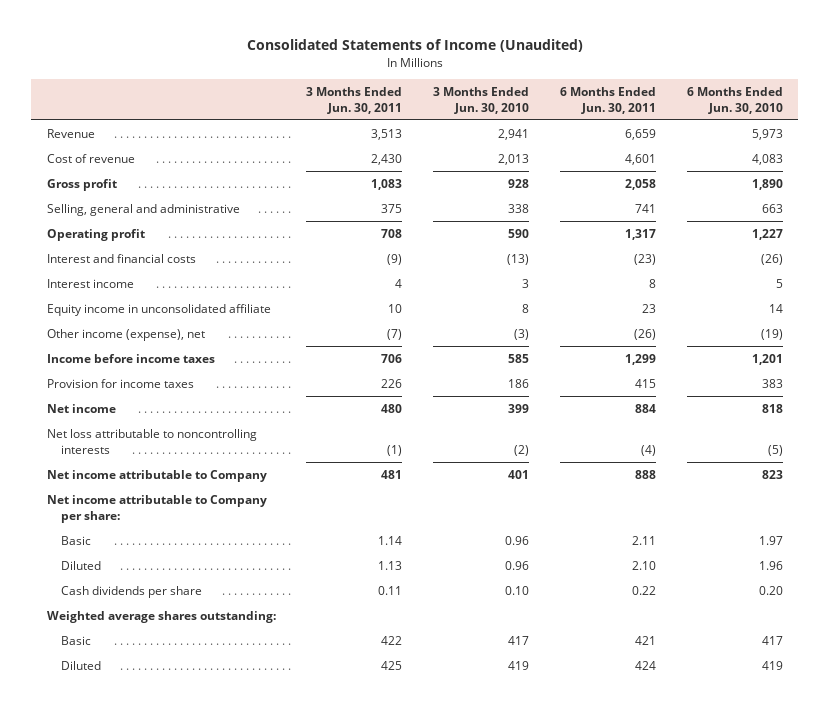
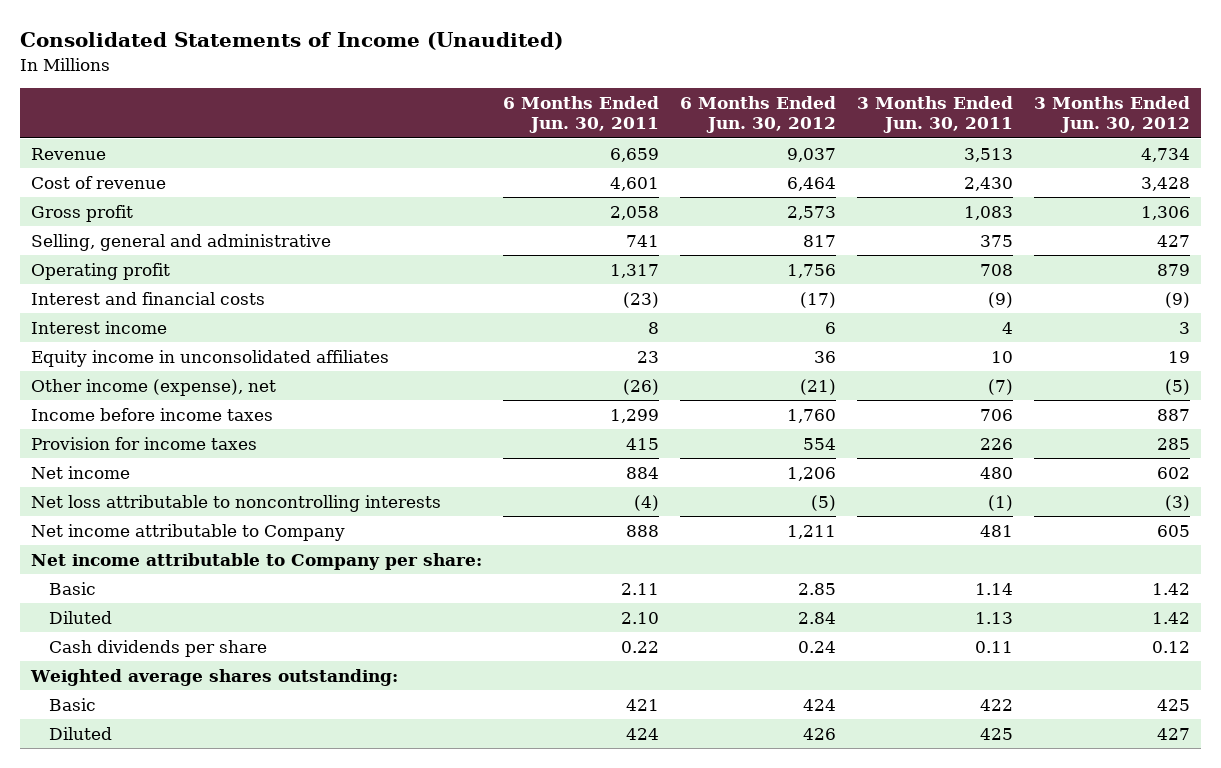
[433,86,530,114] 3 Months Ended Jun. 30, 2010 -> none
[686,86,783,114] 6 Months Ended Jun. 30, 2010 -> none
none -> [680,95,837,134] 6 Months Ended Jun. 30, 2012
none -> [1034,95,1191,134] 3 Months Ended Jun. 30, 2012
[46,304,271,317] Equity income in unconsolidated affiliate -> [31,349,390,367] Equity income in unconsolidated affiliates

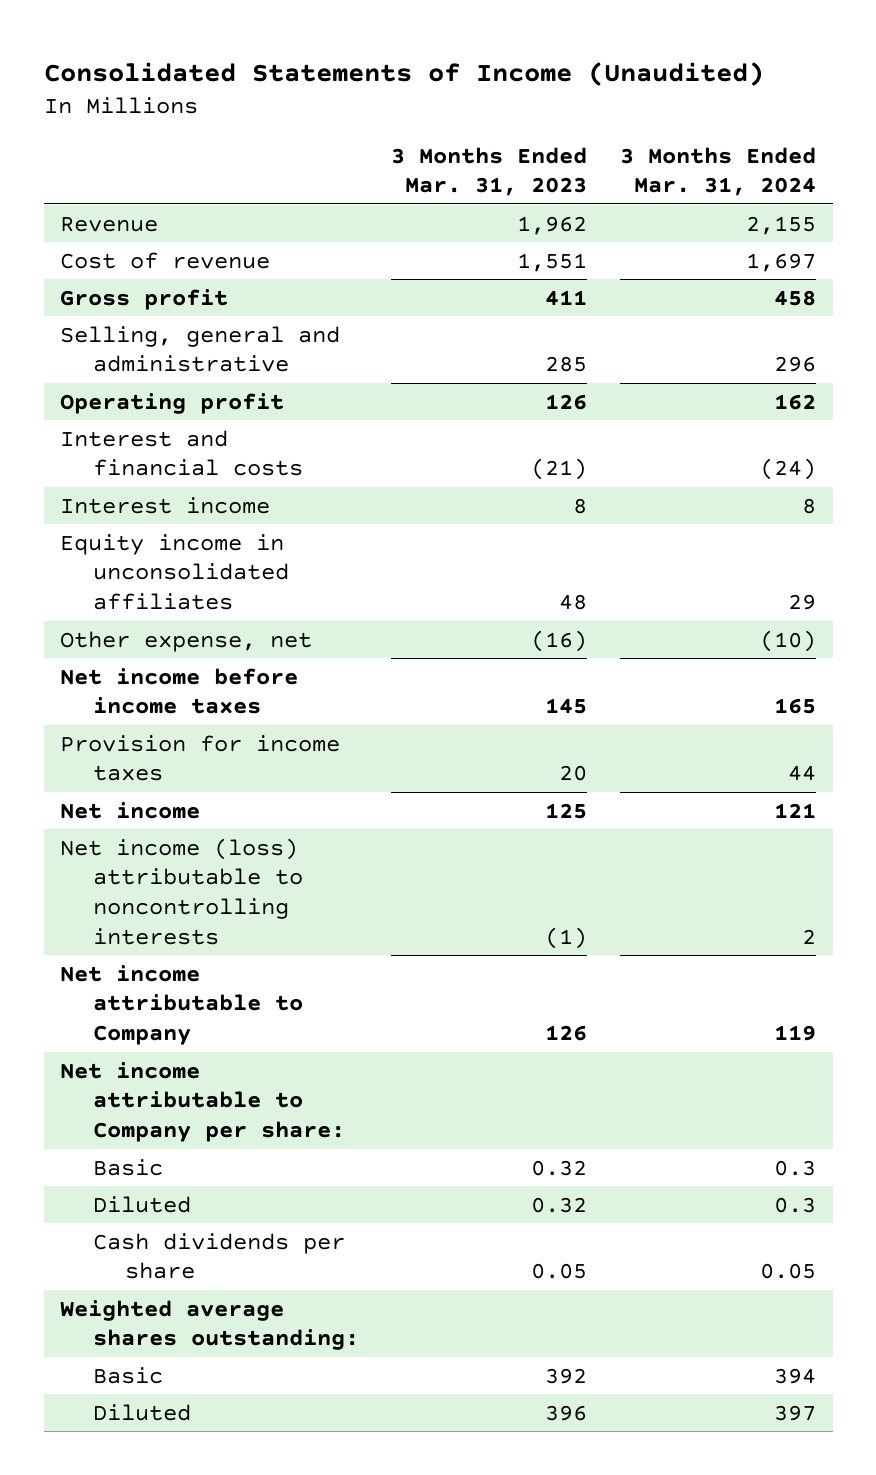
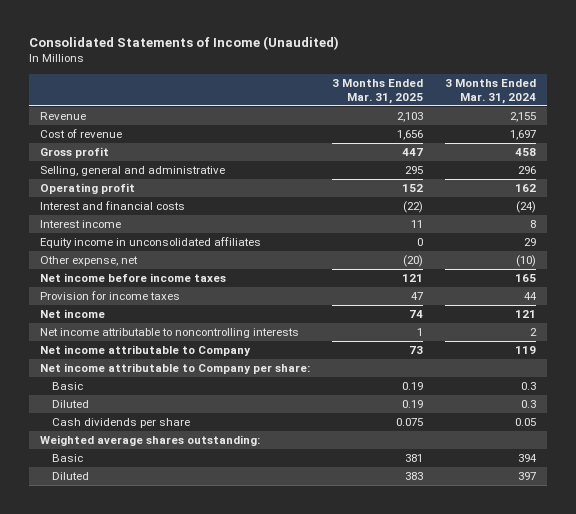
[391,146,588,197] 3 Months Ended Mar. 31, 2023 -> none
none -> [332,78,424,104] 3 Months Ended Mar. 31, 2025
[60,837,303,945] Net income (loss) attributable to noncontrolling interests -> [40,327,300,338] Net income attributable to noncontrolling interests

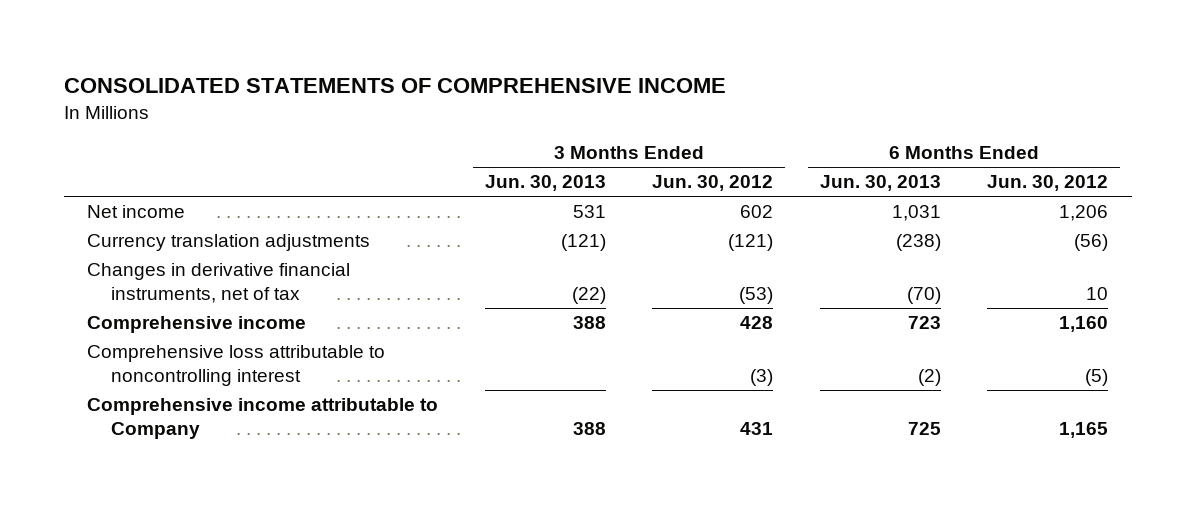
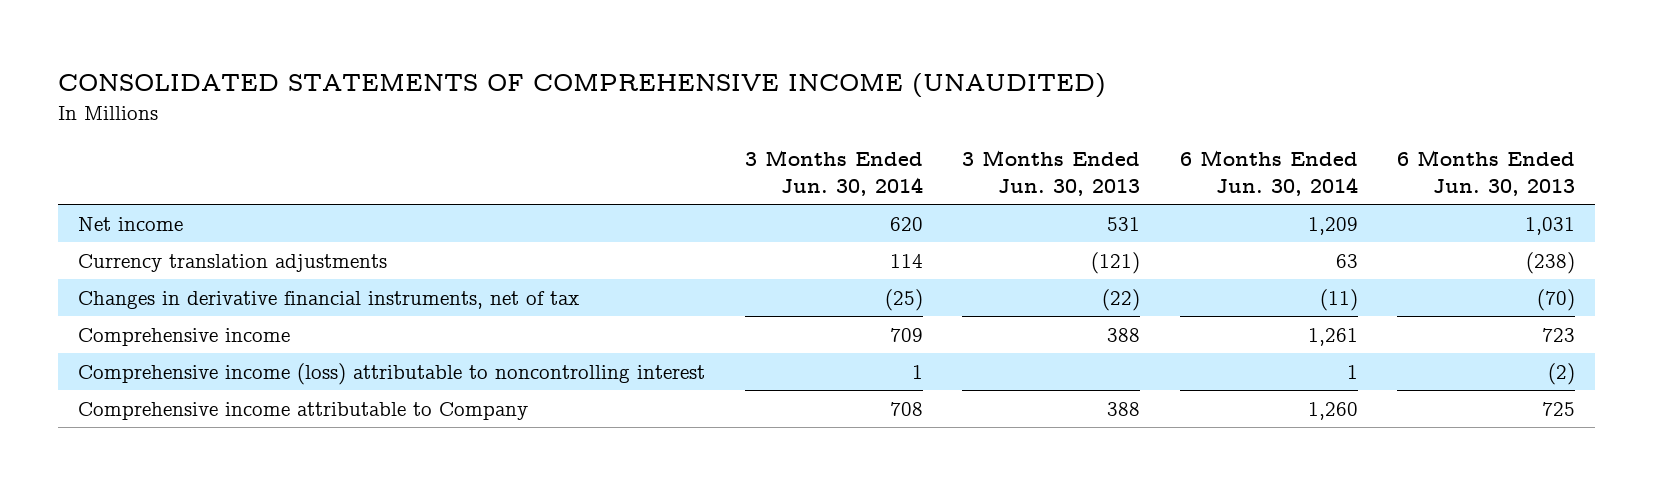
[63,78,726,94] CONSOLIDATED STATEMENTS OF COMPREHENSIVE INCOME -> [58,73,1107,99] CONSOLIDATED STATEMENTS OF COMPREHENSIVE INCOME (UNAUDITED)
[652,175,774,192] Jun. 30, 2012 -> none
[987,175,1109,192] Jun. 30, 2012 -> none
none -> [744,150,923,197] 3 Months Ended Jun. 30, 2014
none -> [1179,150,1358,197] 6 Months Ended Jun. 30, 2014
[87,345,386,386] Comprehensive loss attributable to noncontrolling interest -> [78,362,706,385] Comprehensive income (loss) attributable to noncontrolling interest

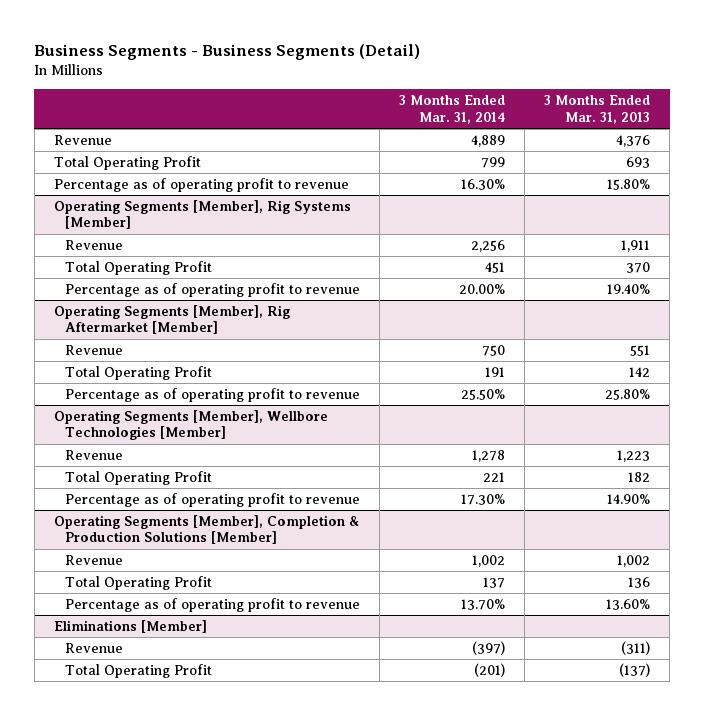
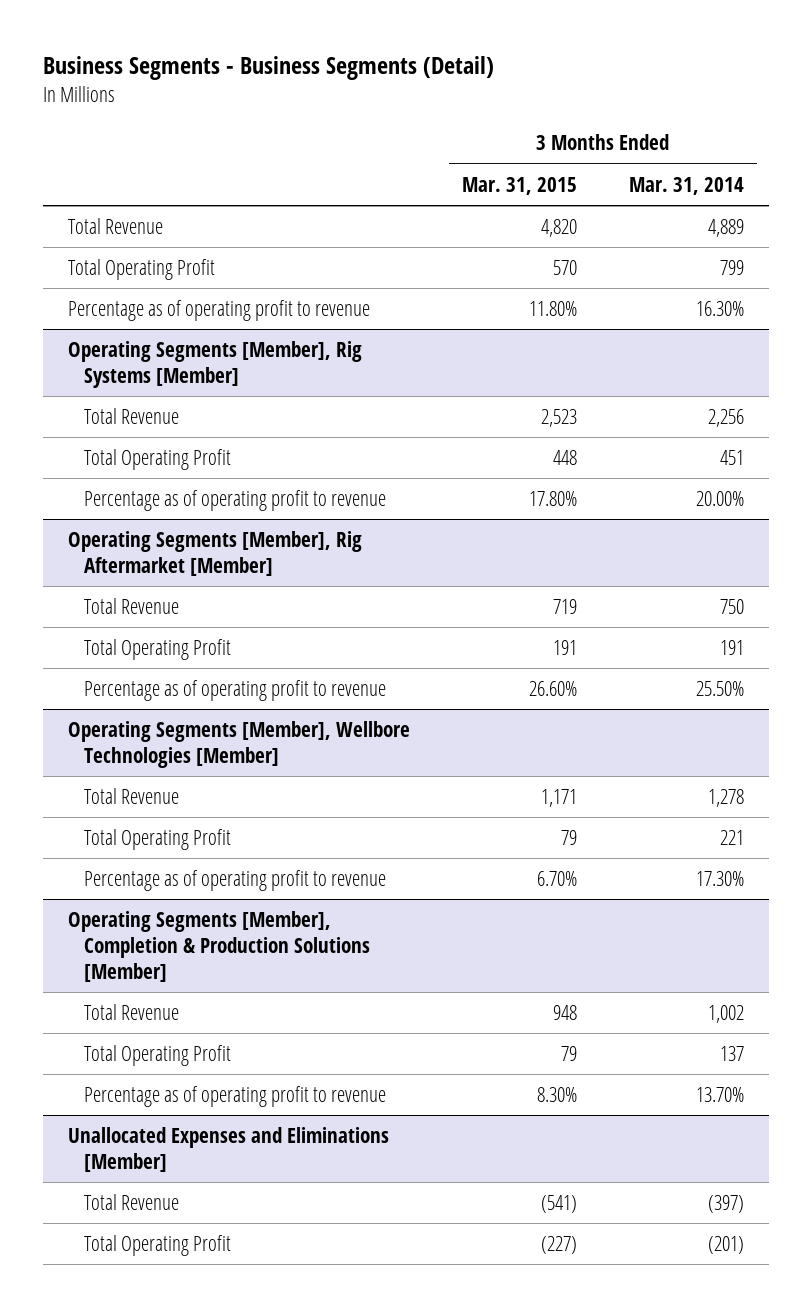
[544,95,651,124] 3 Months Ended Mar. 31, 2013 -> none
none -> [462,176,578,195] Mar. 31, 2015
[53,135,112,146] Revenue -> [68,217,164,234] Total Revenue
[64,240,123,251] Revenue -> [84,407,180,424] Total Revenue
[64,345,123,356] Revenue -> [84,597,180,614] Total Revenue
[64,450,123,461] Revenue -> [84,787,180,804] Total Revenue
[64,555,123,566] Revenue -> [84,1003,180,1020] Total Revenue
[53,620,207,634] Eliminations [Member] -> none
none -> [68,1126,390,1172] Unallocated Expenses and Eliminations [Member]
[64,643,123,654] Revenue -> [84,1193,180,1210] Total Revenue

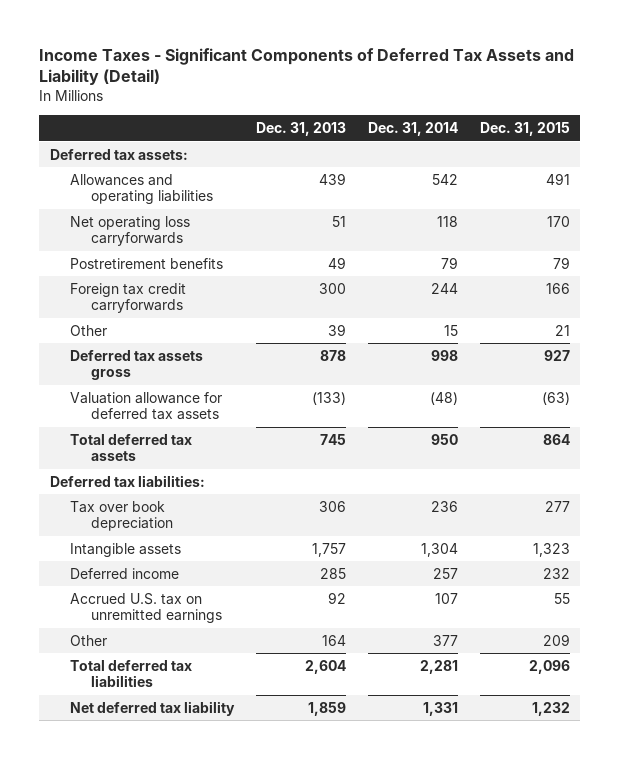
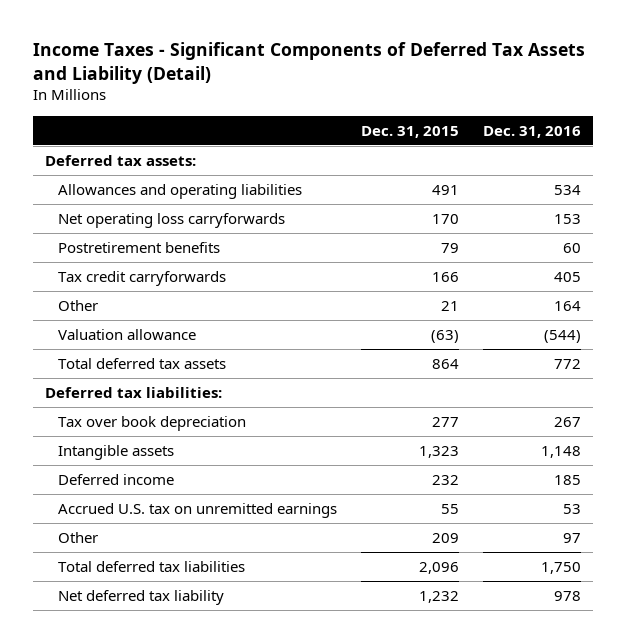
[256,122,347,137] Dec. 31, 2013 -> none
[367,122,458,137] Dec. 31, 2014 -> none
none -> [482,125,581,138] Dec. 31, 2016
[70,282,187,314] Foreign tax credit carryforwards -> [57,270,226,286] Tax credit carryforwards
[70,349,204,381] Deferred tax assets gross -> none
[70,391,223,421] Valuation allowance for deferred tax assets -> [57,328,196,340] Valuation allowance

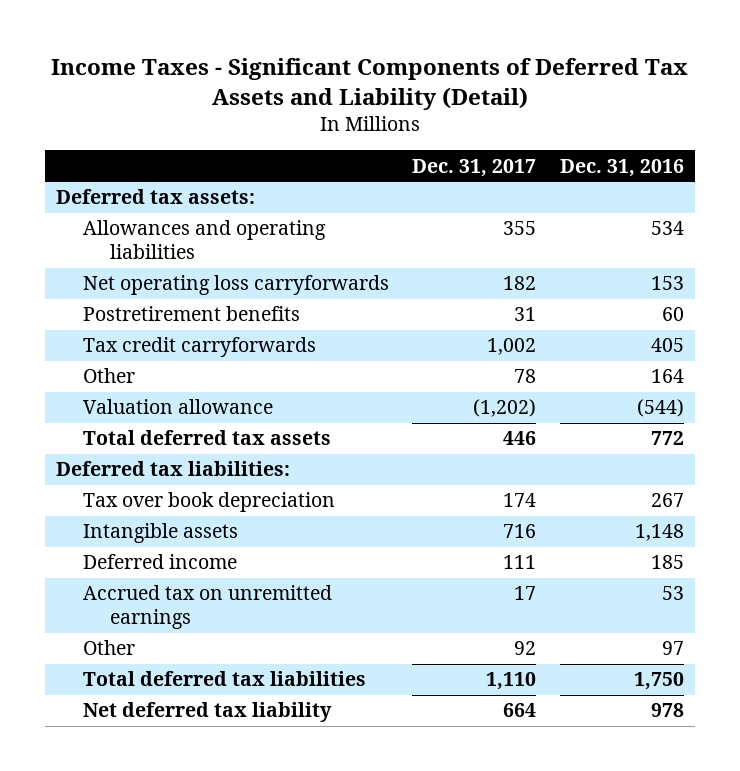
[360,125,459,138] Dec. 31, 2015 -> none
none -> [412,158,537,177] Dec. 31, 2017
[57,502,337,518] Accrued U.S. tax on unremitted earnings -> [83,585,333,630] Accrued tax on unremitted earnings

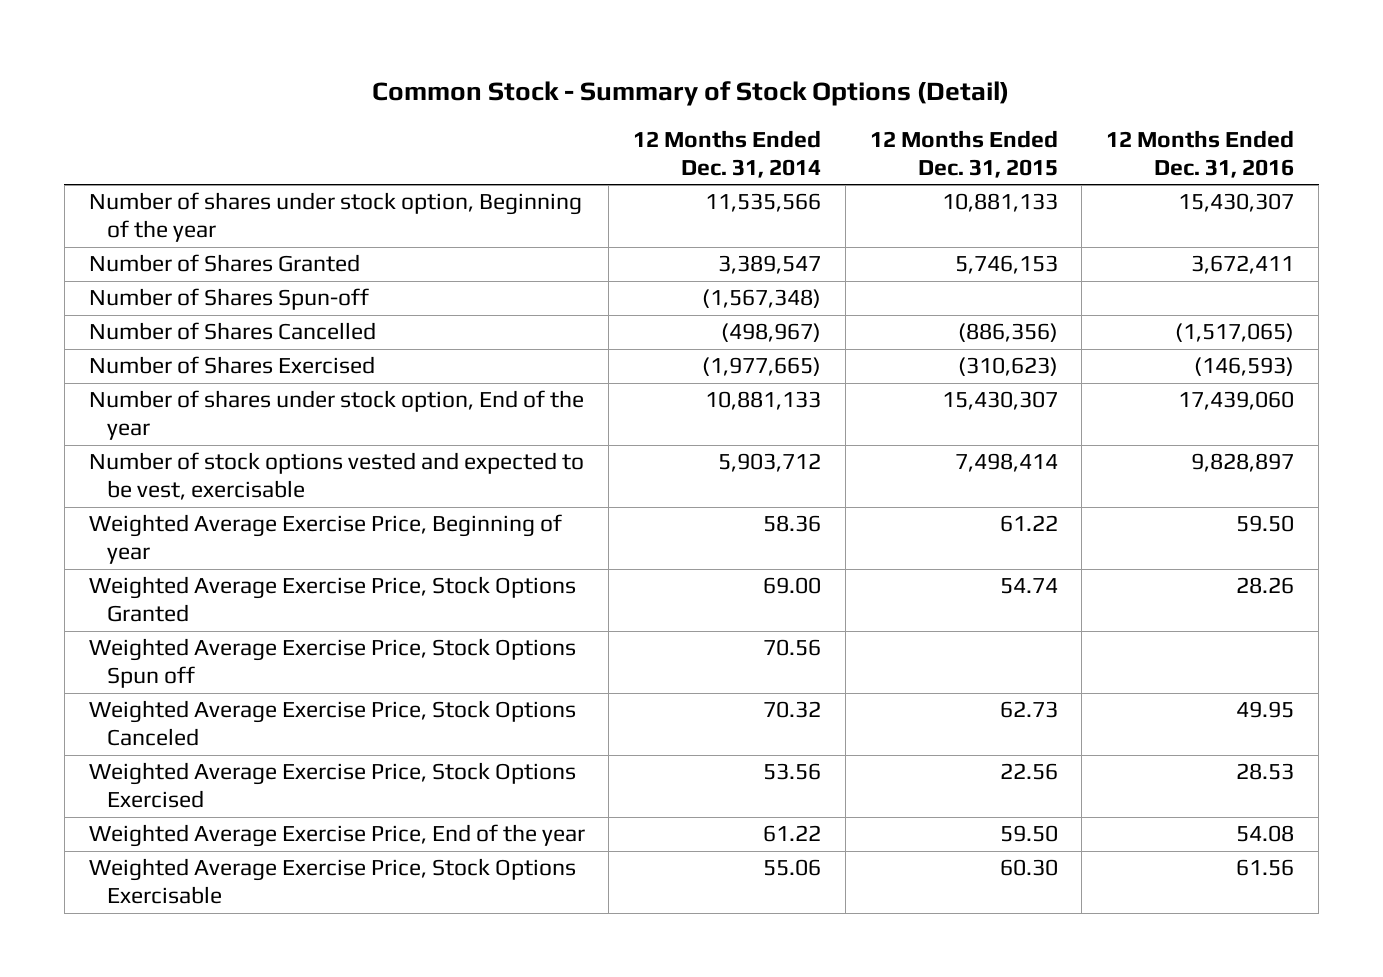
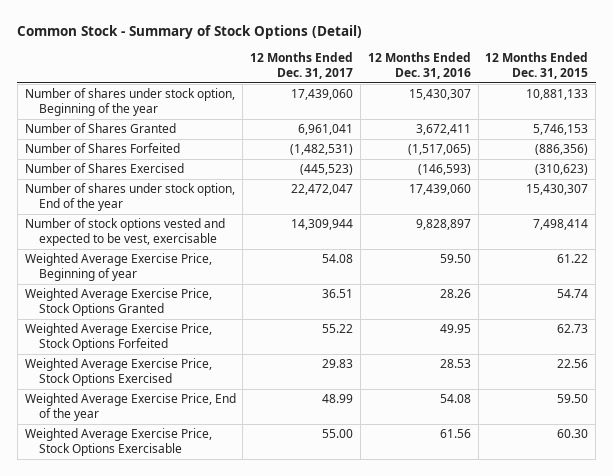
[633,129,822,178] 12 Months Ended Dec. 31, 2014 -> none
none -> [250,52,354,80] 12 Months Ended Dec. 31, 2017
[88,288,369,311] Number of Shares Spun-off -> none
[88,322,376,341] Number of Shares Cancelled -> [24,143,180,154] Number of Shares Forfeited
[88,638,576,689] Weighted Average Exercise Price, Stock Options Spun off -> none
[88,700,576,747] Weighted Average Exercise Price, Stock Options Canceled -> [24,323,212,352] Weighted Average Exercise Price, Stock Options Forfeited

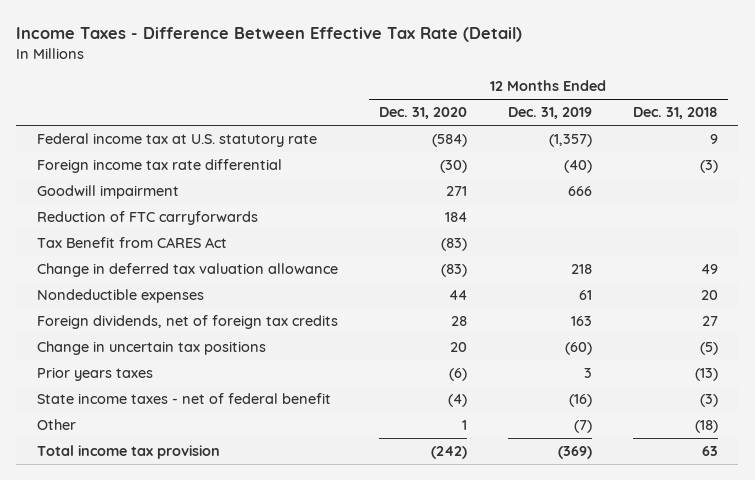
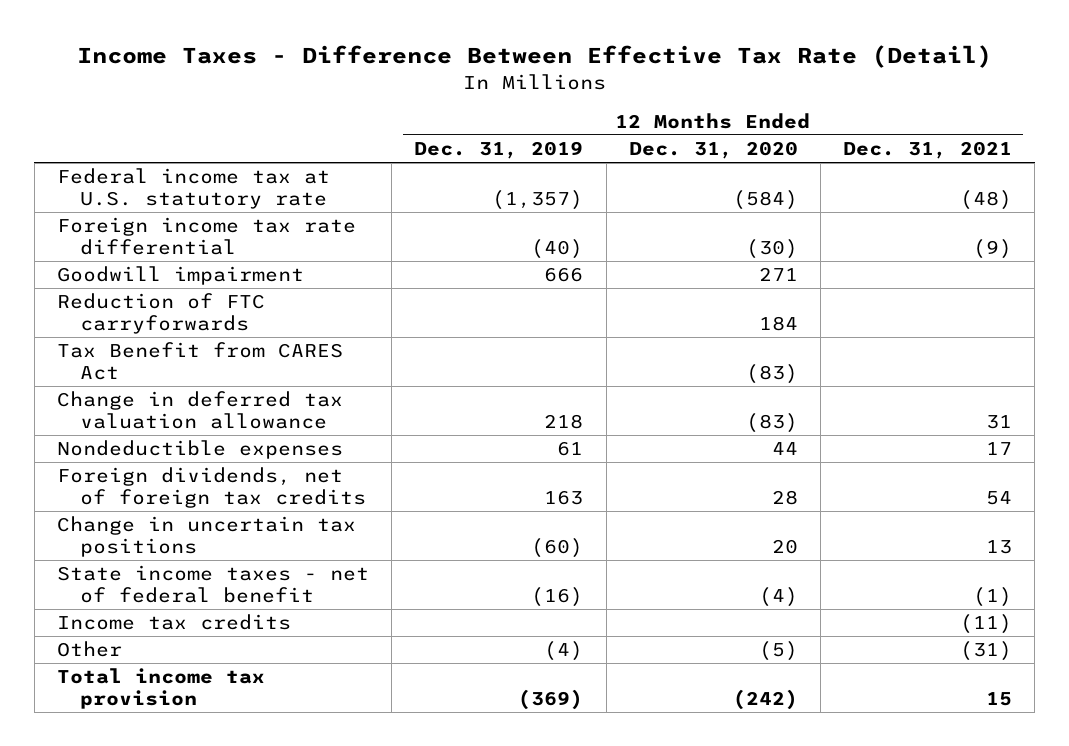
[632,107,718,120] Dec. 31, 2018 -> none
none -> [843,141,1013,160] Dec. 31, 2021
[36,367,153,382] Prior years taxes -> none
none -> [57,614,292,631] Income tax credits
[461,420,467,431] 1 -> [758,641,798,662] (5)
[573,420,592,434] (7) -> [544,641,584,662] (4)

